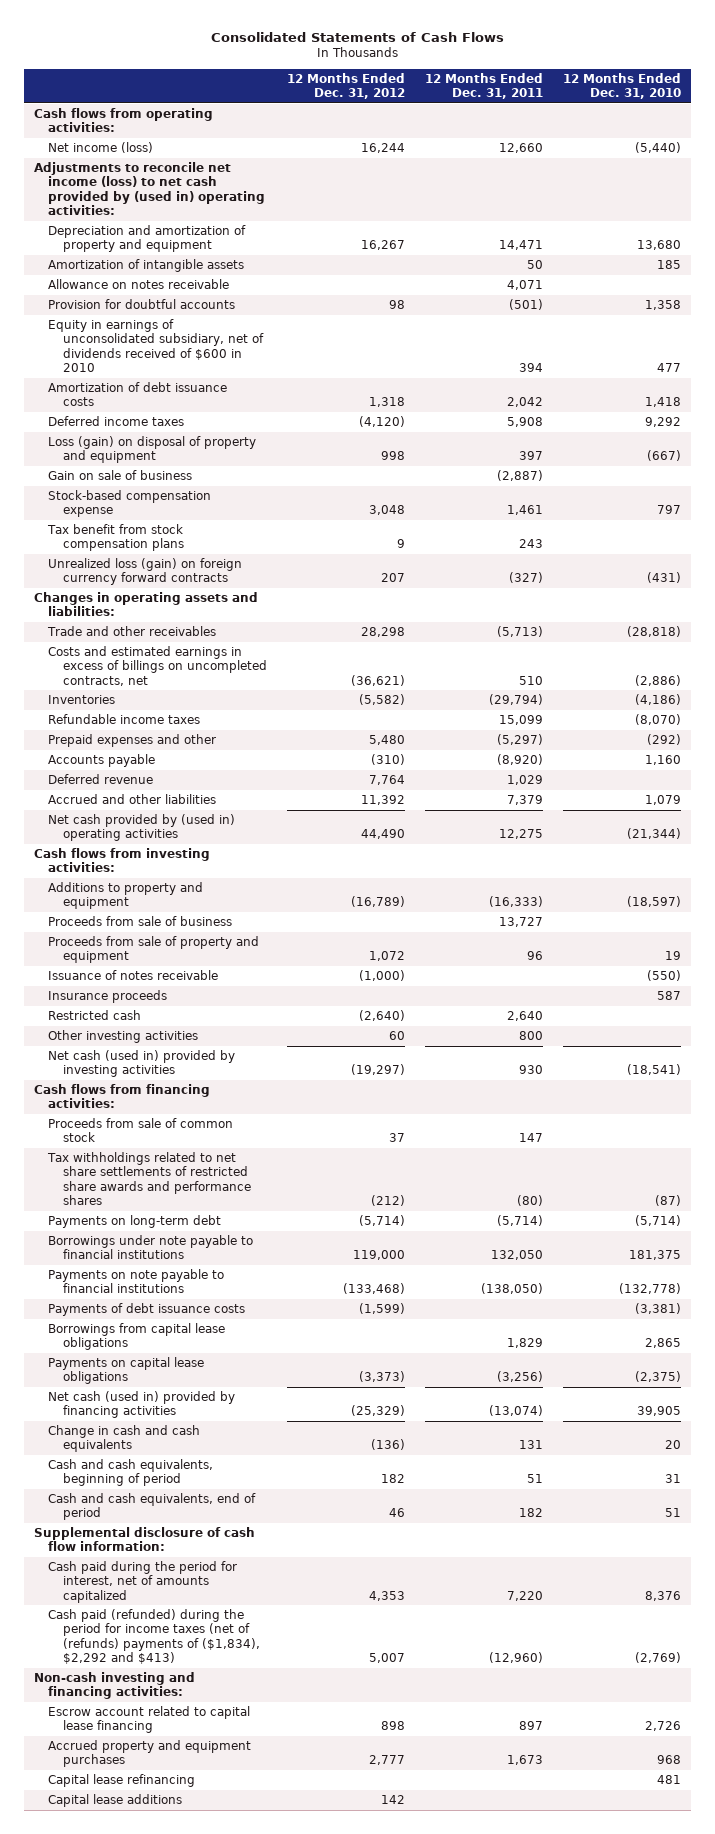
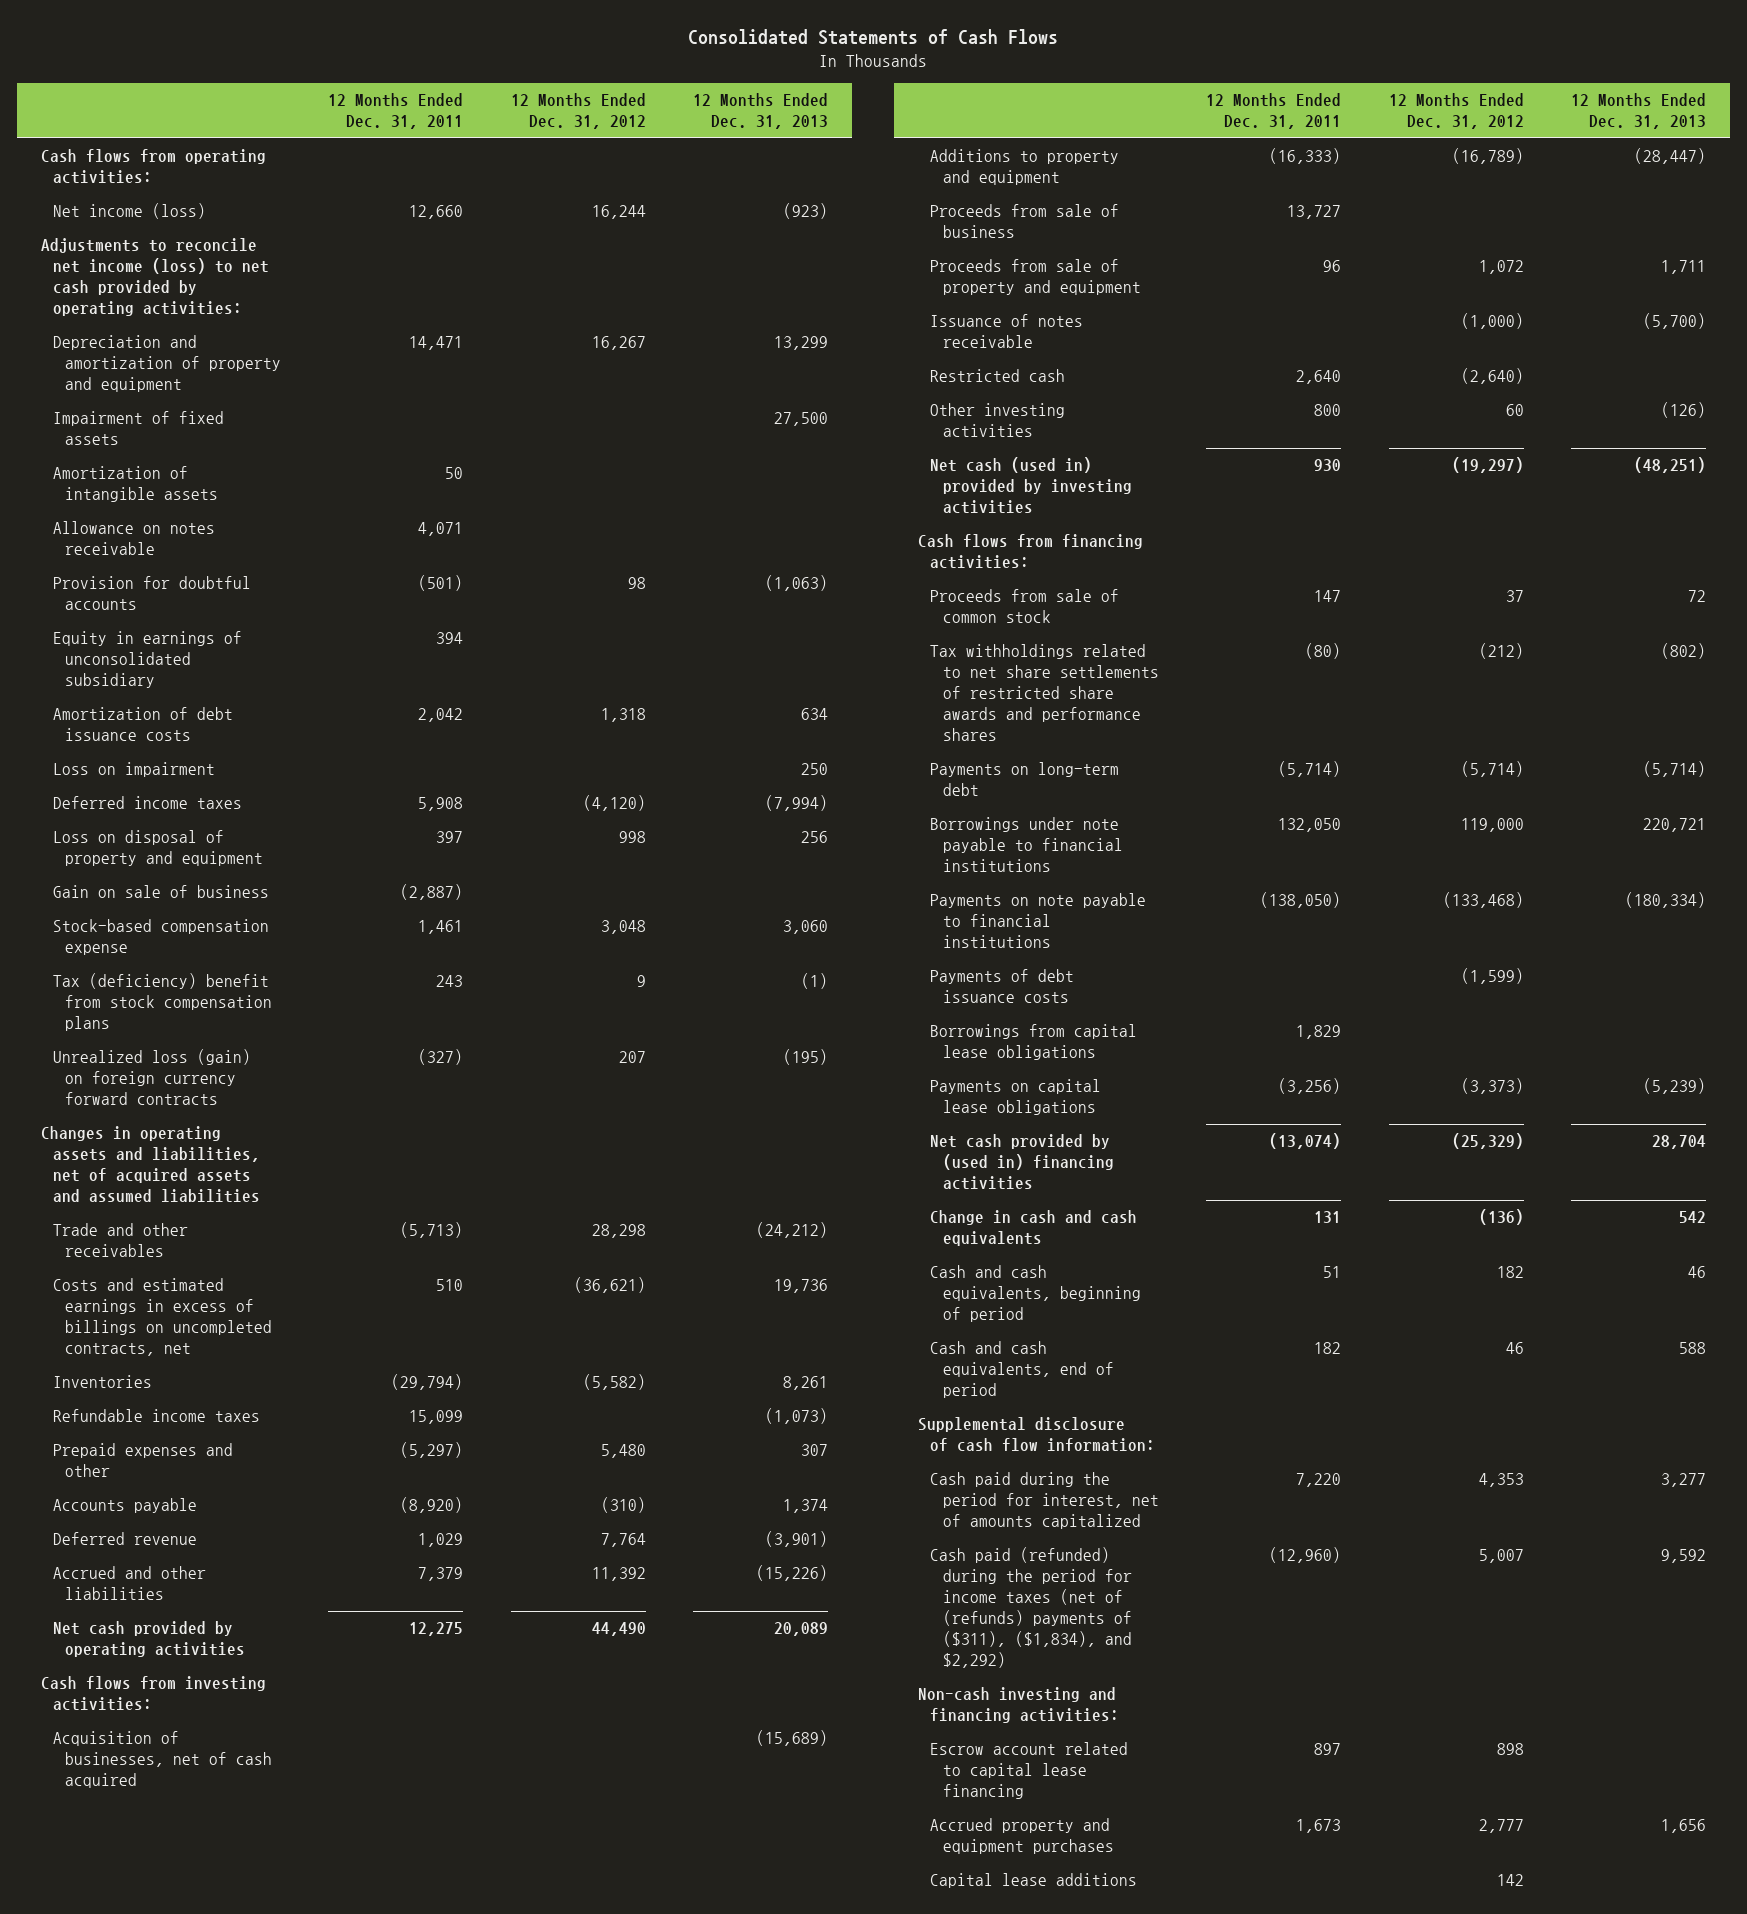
[563,72,682,99] 12 Months Ended Dec. 31, 2010 -> none
none -> [693,93,829,130] 12 Months Ended Dec. 31, 2013
[34,161,266,216] Adjustments to reconcile net income (loss) to net cash provided by (used in) operating activities: -> [40,238,269,317] Adjustments to reconcile net income (loss) to net cash provided by operating activities:
none -> [52,411,224,446] Impairment of fixed assets
[48,318,264,373] Equity in earnings of unconsolidated subsidiary, net of dividends received of $600 in 2010 -> [52,631,242,689] Equity in earnings of unconsolidated subsidiary
none -> [52,762,215,778] Loss on impairment
[48,435,257,464] Loss (gain) on disposal of property and equipment -> [52,830,264,867] Loss on disposal of property and equipment
[47,523,184,552] Tax benefit from stock compensation plans -> [52,973,273,1032] Tax (deficiency) benefit from stock compensation plans
[34,591,259,617] Changes in operating assets and liabilities: -> [40,1126,260,1204] Changes in operating assets and liabilities, net of acquired assets and assumed liabilities
[48,813,236,842] Net cash provided by (used in) operating activities -> [52,1621,246,1658] Net cash provided by operating activities
none -> [52,1731,273,1789] Acquisition of businesses, net of cash acquired
[48,989,168,1003] Insurance proceeds -> none
[48,1390,236,1419] Net cash (used in) provided by financing activities -> [930,1134,1114,1191] Net cash provided by (used in) financing activities
[48,1608,260,1665] Cash paid (refunded) during the period for income taxes (net of (refunds) payments of ($1,834), $2,292 and $413) -> [930,1547,1132,1668] Cash paid (refunded) during the period for income taxes (net of (refunds) payments of ($311), ($1,834), and $2,292)
[48,1773,196,1787] Capital lease refinancing -> none

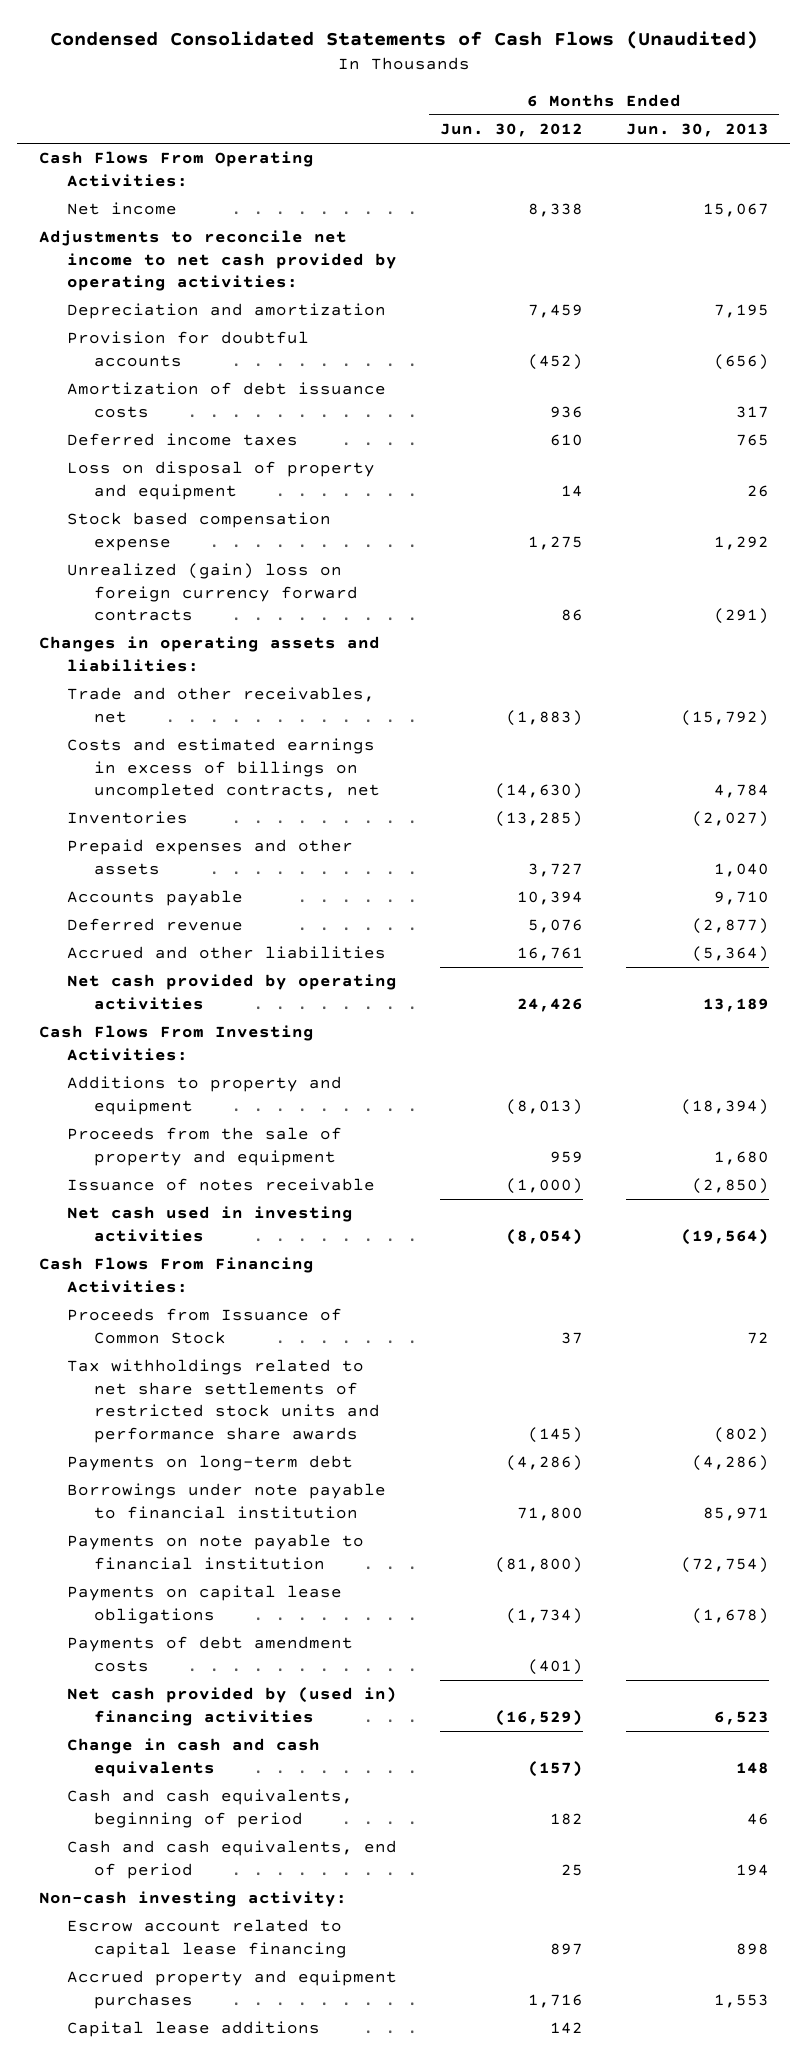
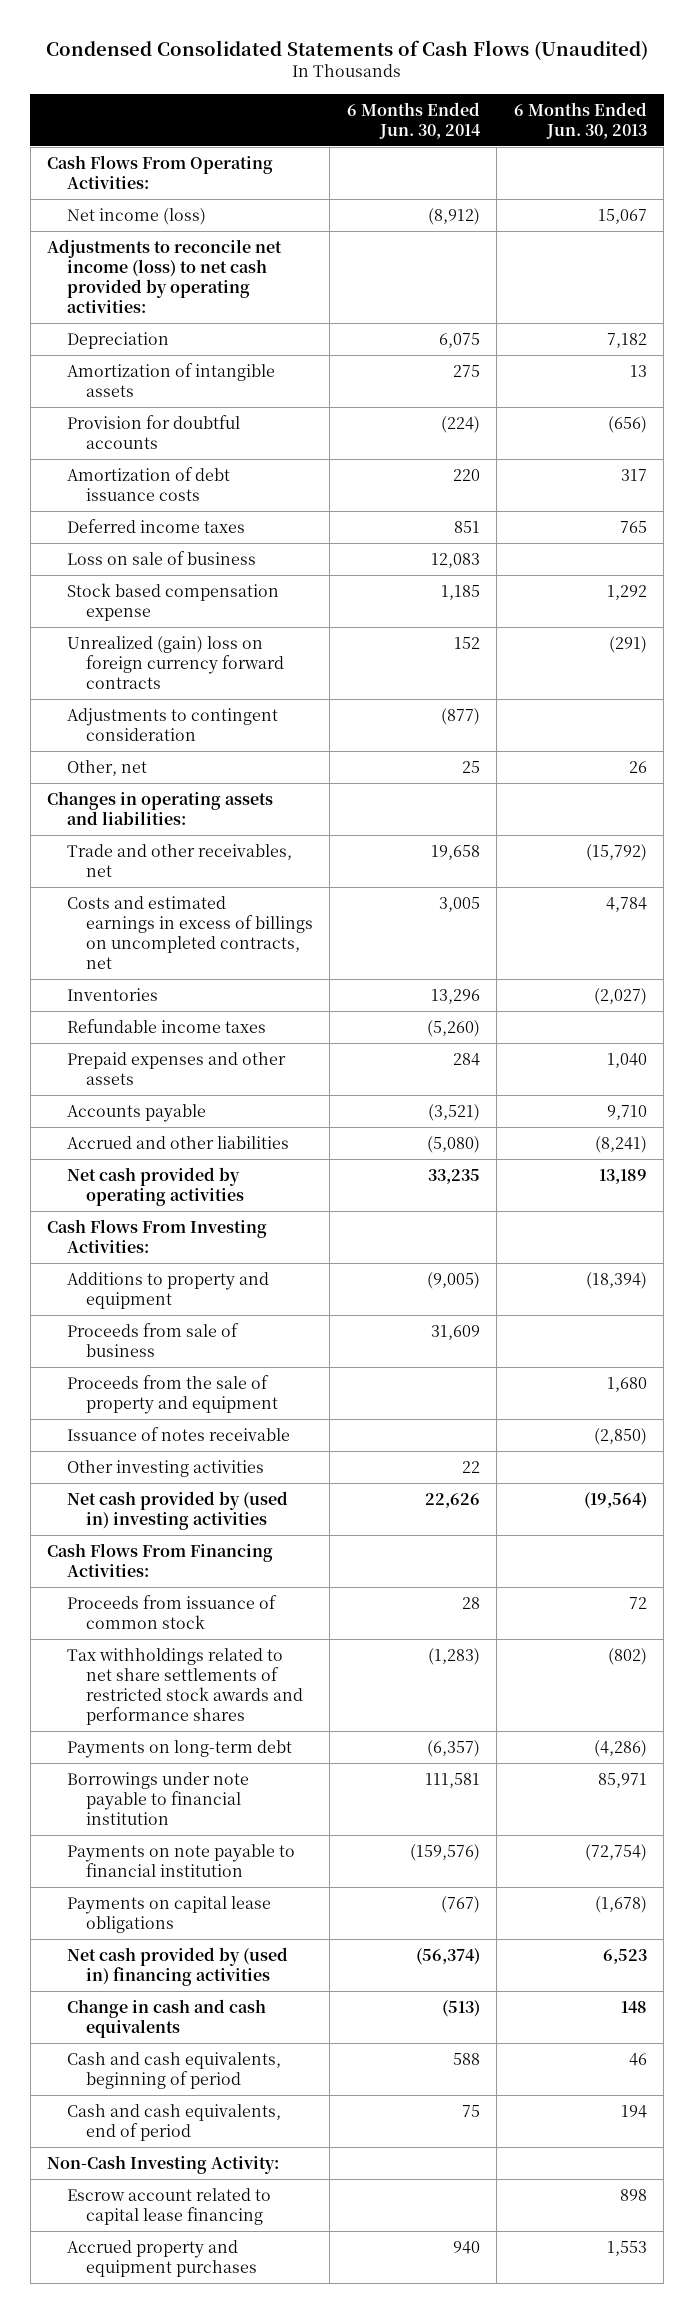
[439,123,583,138] Jun. 30, 2012 -> none
none -> [346,101,481,139] 6 Months Ended Jun. 30, 2014
[66,303,386,320] Depreciation and amortization -> none
[66,202,177,216] Net income -> [66,207,206,225] Net income (loss)
[38,230,397,292] Adjustments to reconcile net income to net cash provided by operating activities: -> [47,238,283,314] Adjustments to reconcile net income (loss) to net cash provided by operating activities:
none -> [66,331,169,349] Depreciation
none -> [66,362,275,397] Amortization of intangible assets
[66,461,375,500] Loss on disposal of property and equipment -> none
none -> [66,550,256,565] Loss on sale of business
none -> [66,707,278,741] Adjustments to contingent consideration
none -> [66,759,147,776] Other, net
none -> [66,1018,266,1033] Refundable income taxes
[66,918,243,932] Deferred revenue -> none
[691,946,769,963] (5,364) -> [594,1135,647,1153] (8,241)
none -> [66,1322,239,1357] Proceeds from sale of business
none -> [66,1459,264,1477] Other investing activities
[66,1206,353,1242] Net cash used in investing activities -> [66,1490,288,1530] Net cash provided by (used in) investing activities
[66,1308,342,1344] Proceeds from Issuance of Common Stock -> [66,1594,277,1629] Proceeds from issuance of common stock
[66,1359,381,1443] Tax withholdings related to net share settlements of restricted stock units and performance share awards -> [66,1647,303,1726] Tax withholdings related to net share settlements of restricted stock awards and performance shares
[66,1636,353,1672] Payments of debt amendment costs -> none
[38,1891,347,1908] Non-cash investing activity: -> [47,2154,280,2174] Non-Cash Investing Activity:
[66,2021,320,2038] Capital lease additions -> none

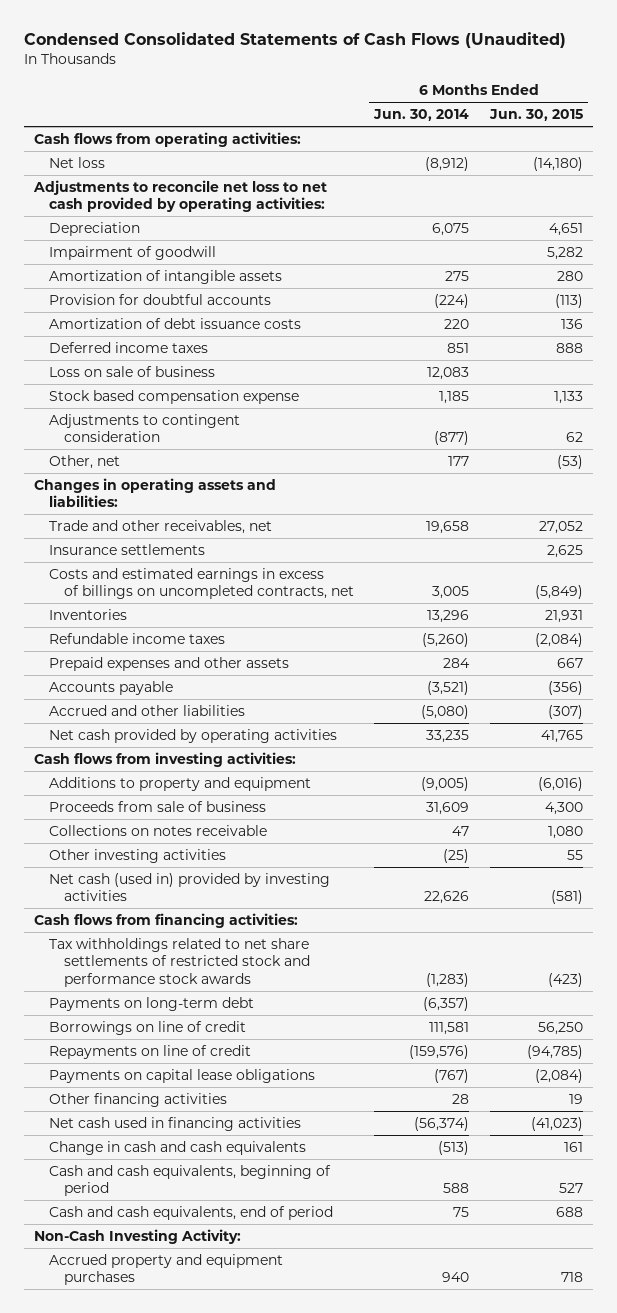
[513,101,647,139] 6 Months Ended Jun. 30, 2013 -> none
none -> [489,109,584,122] Jun. 30, 2015
[47,154,274,189] Cash Flows From Operating Activities: -> [33,131,301,147] Cash flows from operating activities:
[66,207,206,225] Net income (loss) -> [48,156,105,168] Net loss
[47,238,283,314] Adjustments to reconcile net income (loss) to net cash provided by operating activities: -> [32,179,327,213] Adjustments to reconcile net loss to net cash provided by operating activities:
none -> [48,245,216,260] Impairment of goodwill
[66,635,284,689] Unrealized (gain) loss on foreign currency forward contracts -> none
[461,760,480,773] 25 -> [448,455,470,466] 177
none -> [48,543,205,555] Insurance settlements
[47,1218,268,1253] Cash Flows From Investing Activities: -> [33,751,296,767] Cash flows from investing activities:
[66,1374,278,1414] Proceeds from the sale of property and equipment -> none
[66,1426,290,1441] Issuance of notes receivable -> none
[66,1594,277,1629] Proceeds from issuance of common stock -> none
none -> [48,824,267,836] Collections on notes receivable
[461,1460,480,1473] 22 -> [443,848,470,863] (25)
[66,1490,288,1530] Net cash provided by (used in) investing activities -> [48,872,330,902] Net cash (used in) provided by investing activities
[47,1542,274,1577] Cash Flows From Financing Activities: -> [33,912,298,928] Cash flows from financing activities:
[66,1647,303,1726] Tax withholdings related to net share settlements of restricted stock awards and performance shares -> [48,937,310,987] Tax withholdings related to net share settlements of restricted stock and performance stock awards
[66,1771,249,1825] Borrowings under note payable to financial institution -> [48,1020,246,1035] Borrowings on line of credit
[66,1843,295,1877] Payments on note payable to financial institution -> [48,1044,251,1059] Repayments on line of credit
none -> [48,1092,227,1107] Other financing activities
[66,1946,288,1986] Net cash provided by (used in) financing activities -> [48,1116,301,1131] Net cash used in financing activities
[66,2187,271,2225] Escrow account related to capital lease financing -> none

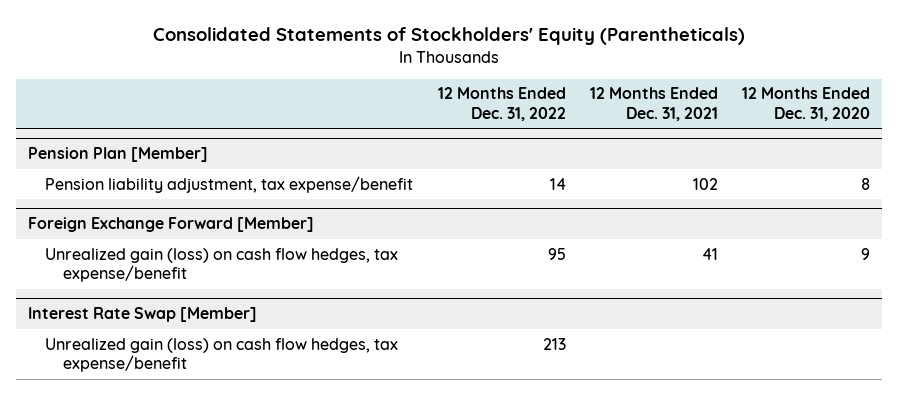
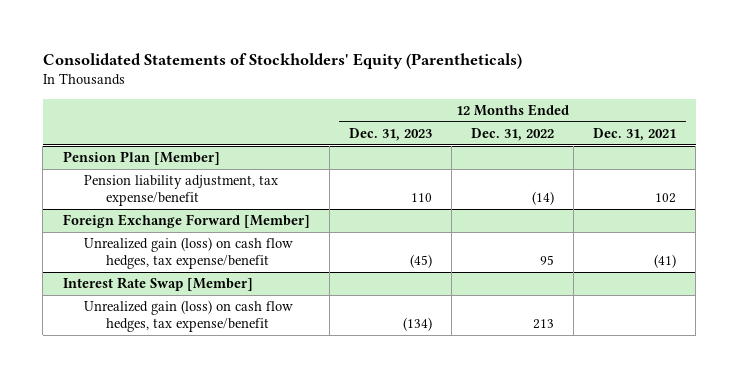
[742,87,871,121] 12 Months Ended Dec. 31, 2020 -> none
none -> [348,128,432,142] Dec. 31, 2023
[549,177,566,190] 14 -> [532,190,555,205] (14)
[701,247,718,260] 41 -> [654,253,677,268] (41)

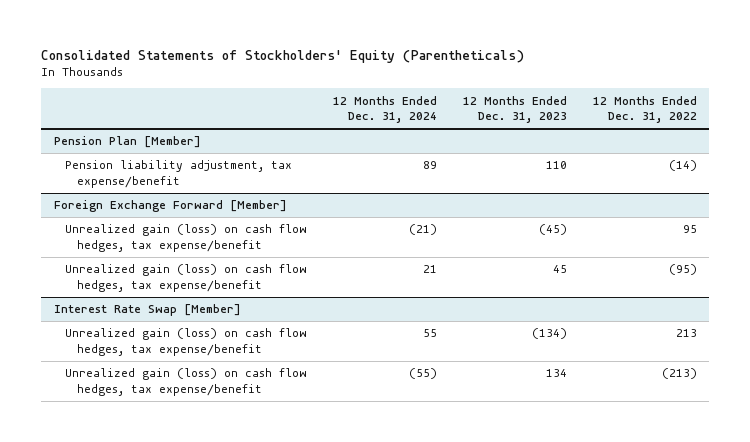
[593,128,677,142] Dec. 31, 2021 -> none
none -> [333,95,438,124] 12 Months Ended Dec. 31, 2024
none -> [65,264,308,292] Unrealized gain (loss) on cash flow hedges, tax expense/benefit
none -> [65,368,308,396] Unrealized gain (loss) on cash flow hedges, tax expense/benefit

